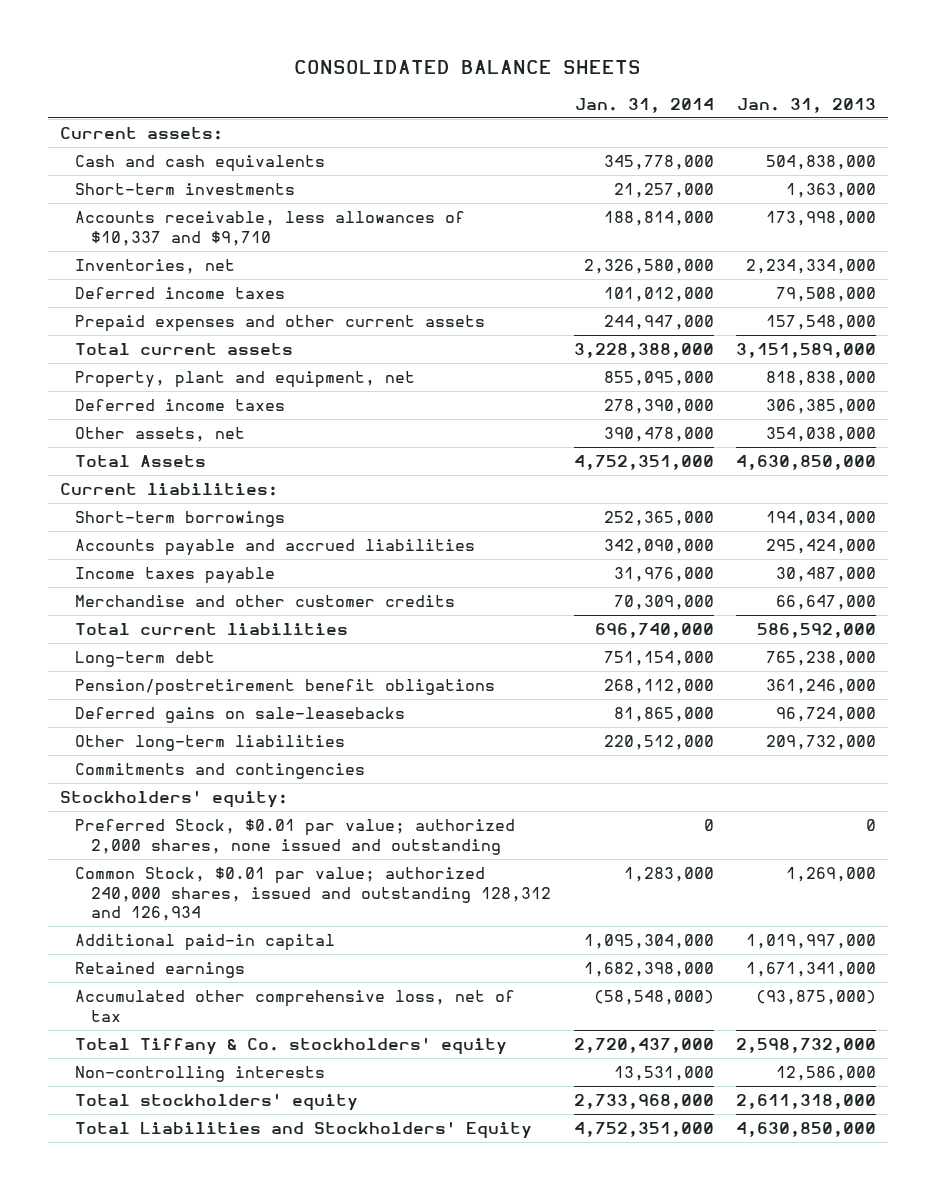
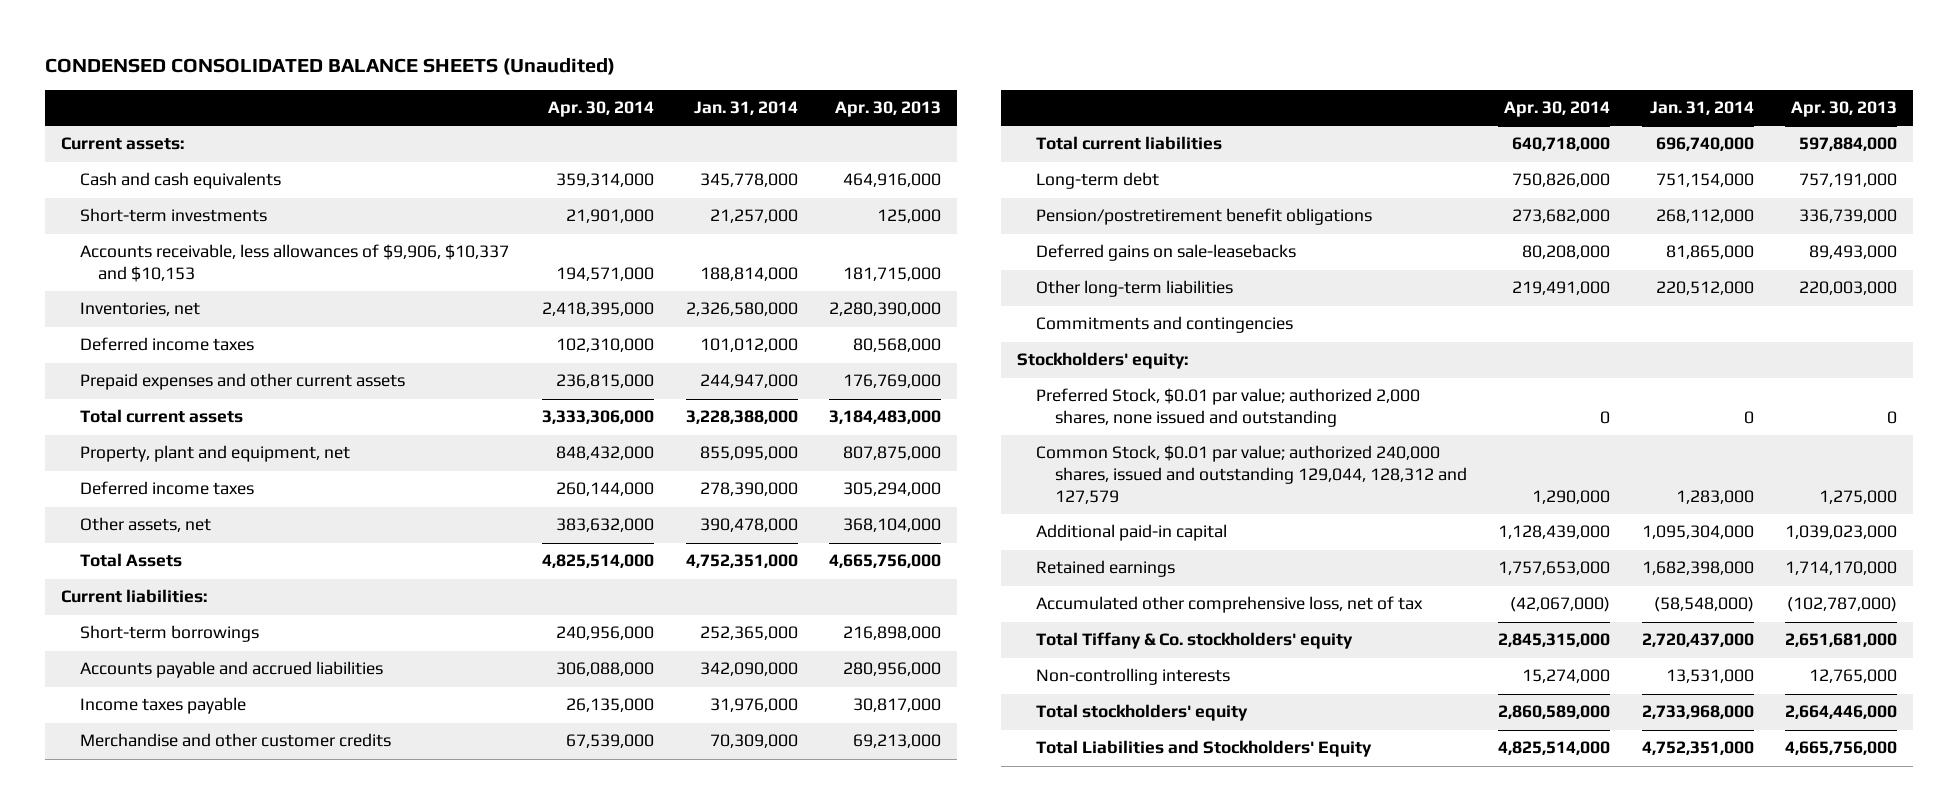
[293,59,641,74] CONSOLIDATED BALANCE SHEETS -> [45,58,616,76] CONDENSED CONSOLIDATED BALANCE SHEETS (Unaudited)
[737,97,877,113] Jan. 31, 2013 -> none
none -> [548,101,655,118] Apr. 30, 2014
none -> [835,101,942,118] Apr. 30, 2013
[75,211,466,246] Accounts receivable, less allowances of $10,337 and $9,710 -> [79,244,509,283] Accounts receivable, less allowances of $9,906, $10,337 and $10,153
[75,867,551,922] Common Stock, $0.01 par value; authorized 240,000 shares, issued and outstanding 128,312 and 126,934 -> [1035,445,1467,505] Common Stock, $0.01 par value; authorized 240,000 shares, issued and outstanding 129,044, 128,312 and 127,579

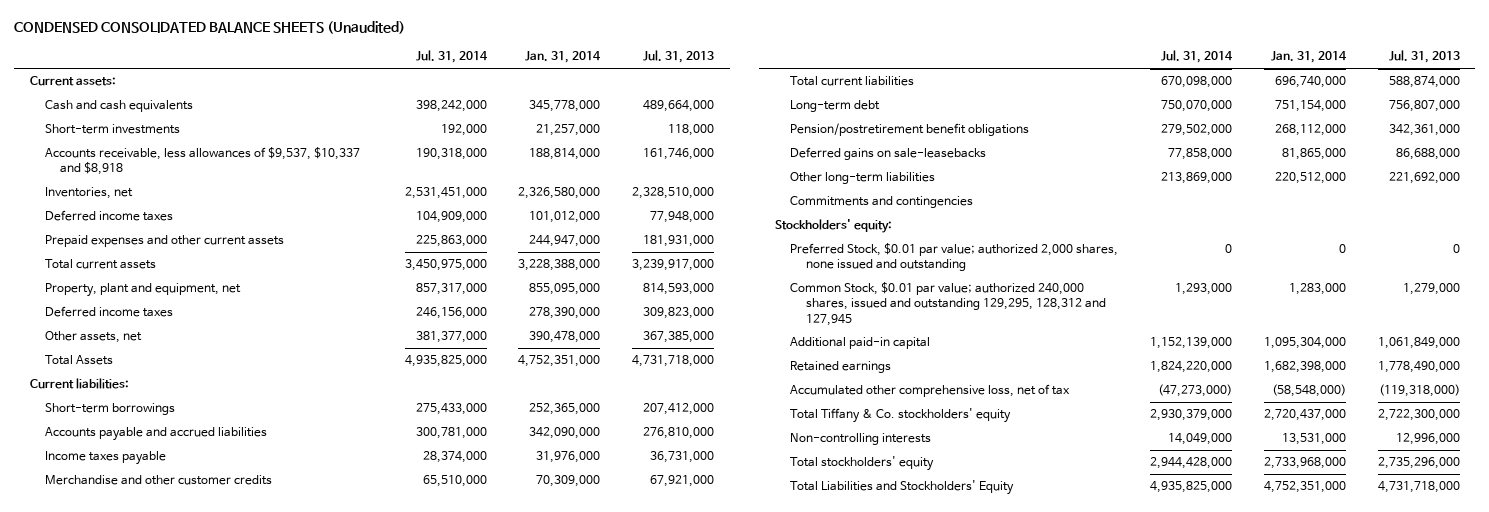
[548,101,655,118] Apr. 30, 2014 -> none
[835,101,942,118] Apr. 30, 2013 -> none
none -> [415,50,488,64] Jul. 31, 2014
none -> [643,50,715,64] Jul. 31, 2013
[79,244,509,283] Accounts receivable, less allowances of $9,906, $10,337 and $10,153 -> [45,147,361,176] Accounts receivable, less allowances of $9,537, $10,337 and $8,918
[1035,445,1467,505] Common Stock, $0.01 par value; authorized 240,000 shares, issued and outstanding 129,044, 128,312 and 127,579 -> [790,282,1106,326] Common Stock, $0.01 par value; authorized 240,000 shares, issued and outstanding 129,295, 128,312 and 127,945

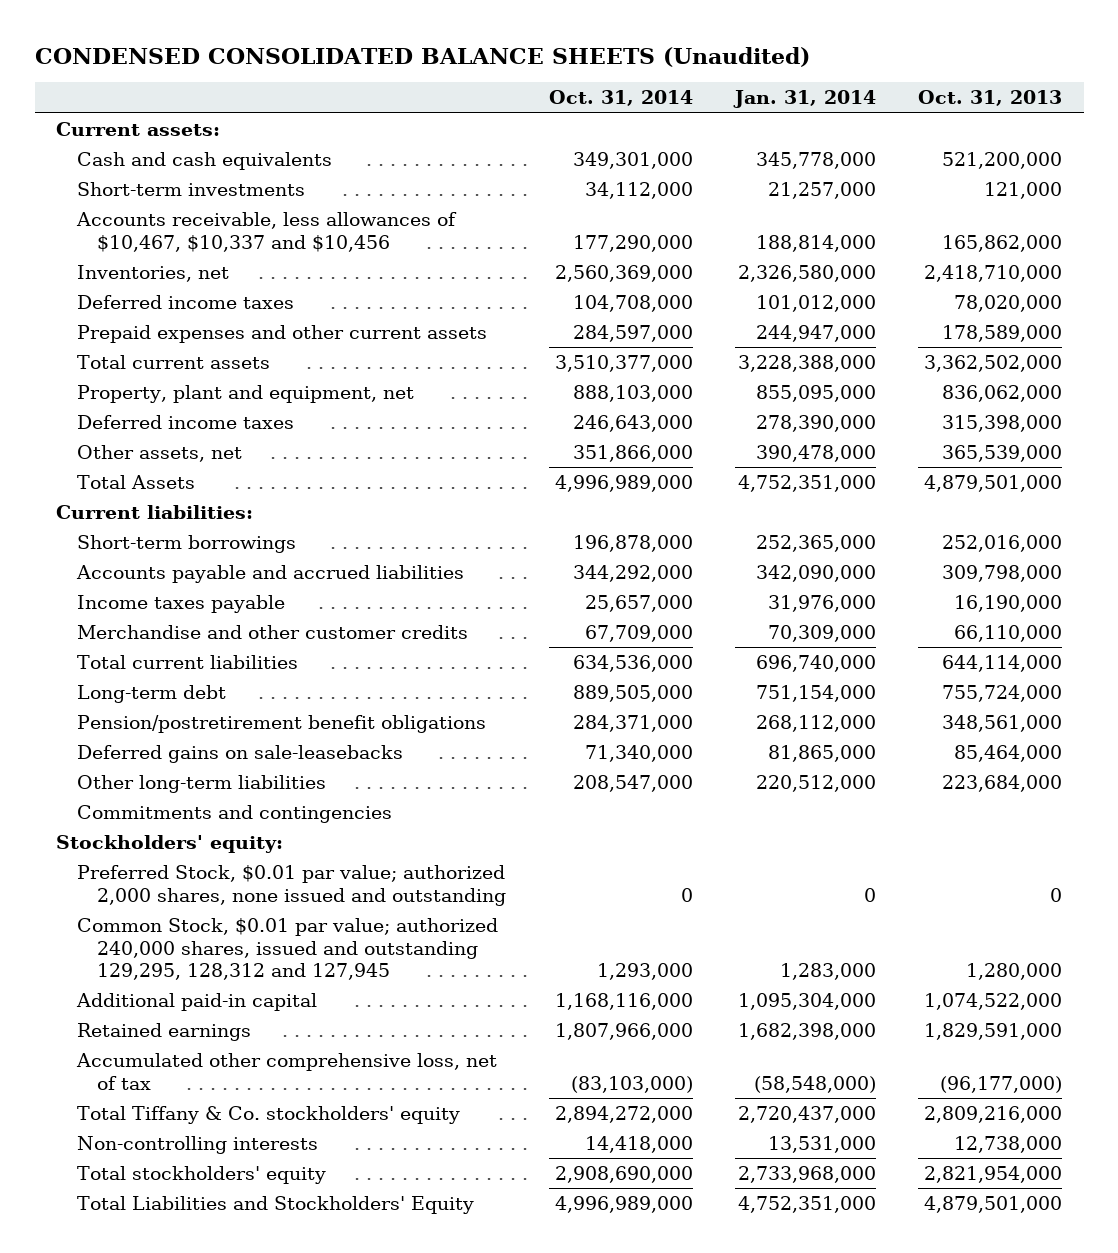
[415,50,488,64] Jul. 31, 2014 -> none
[643,50,715,64] Jul. 31, 2013 -> none
none -> [548,90,693,107] Oct. 31, 2014
none -> [918,90,1063,107] Oct. 31, 2013
[45,147,361,176] Accounts receivable, less allowances of $9,537, $10,337 and $8,918 -> [75,212,457,252] Accounts receivable, less allowances of $10,467, $10,337 and $10,456

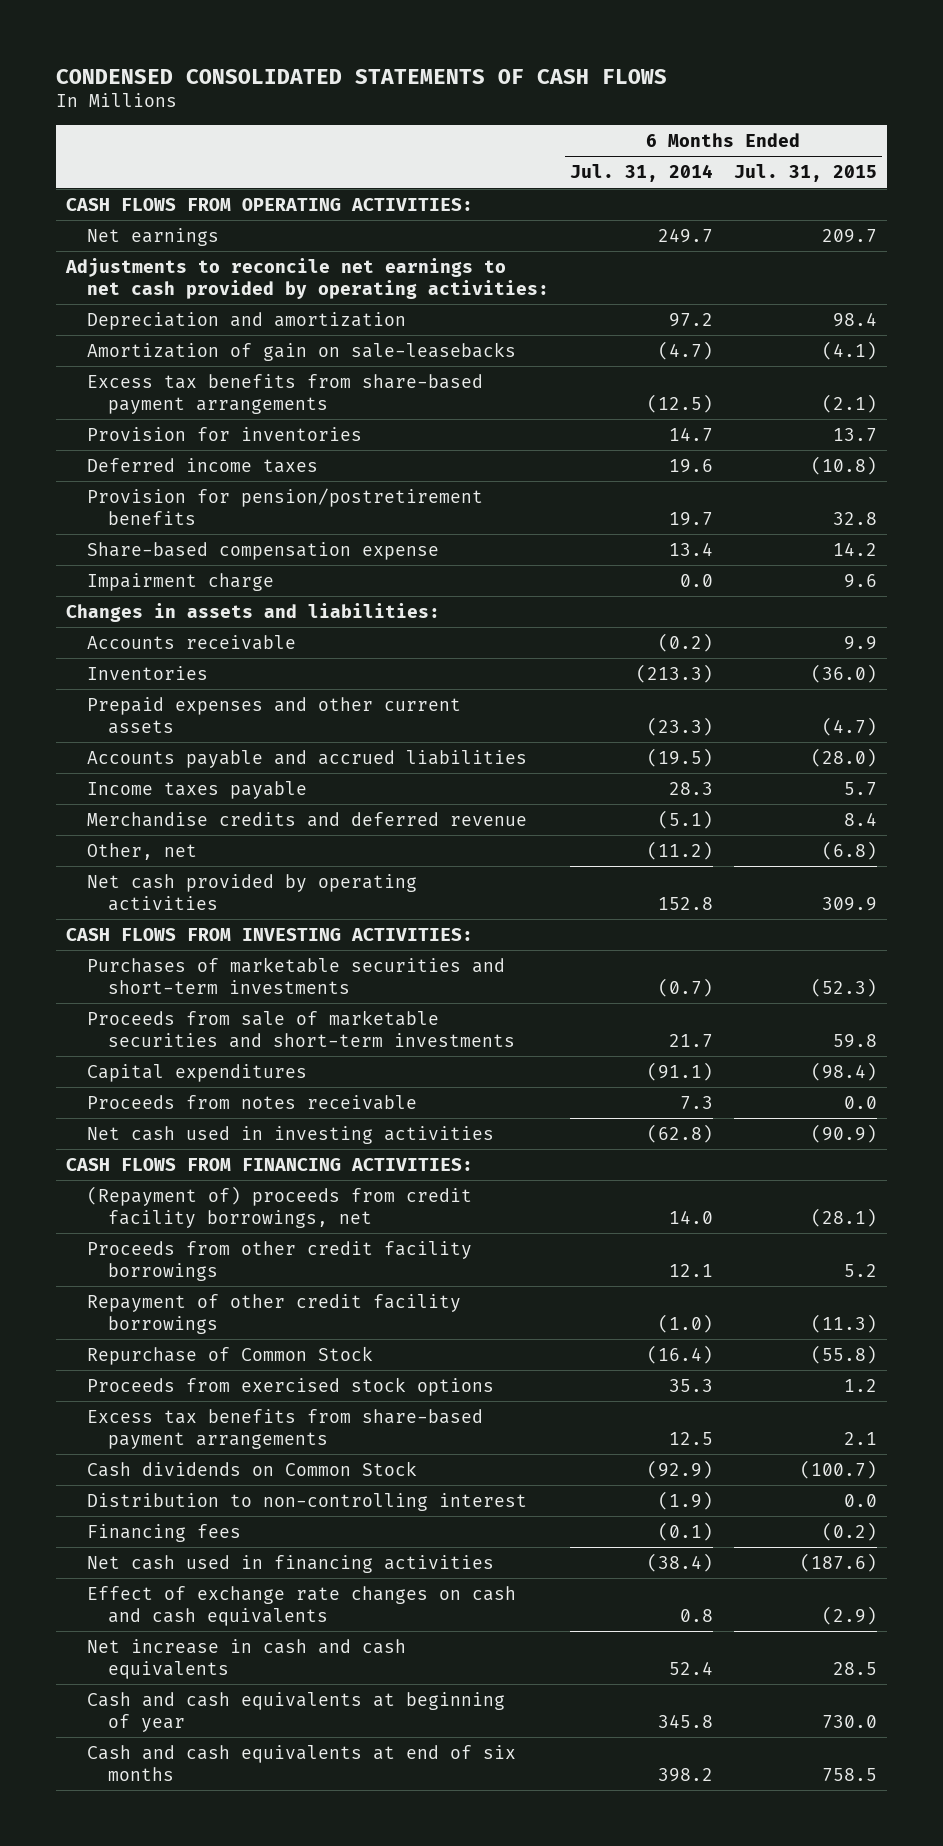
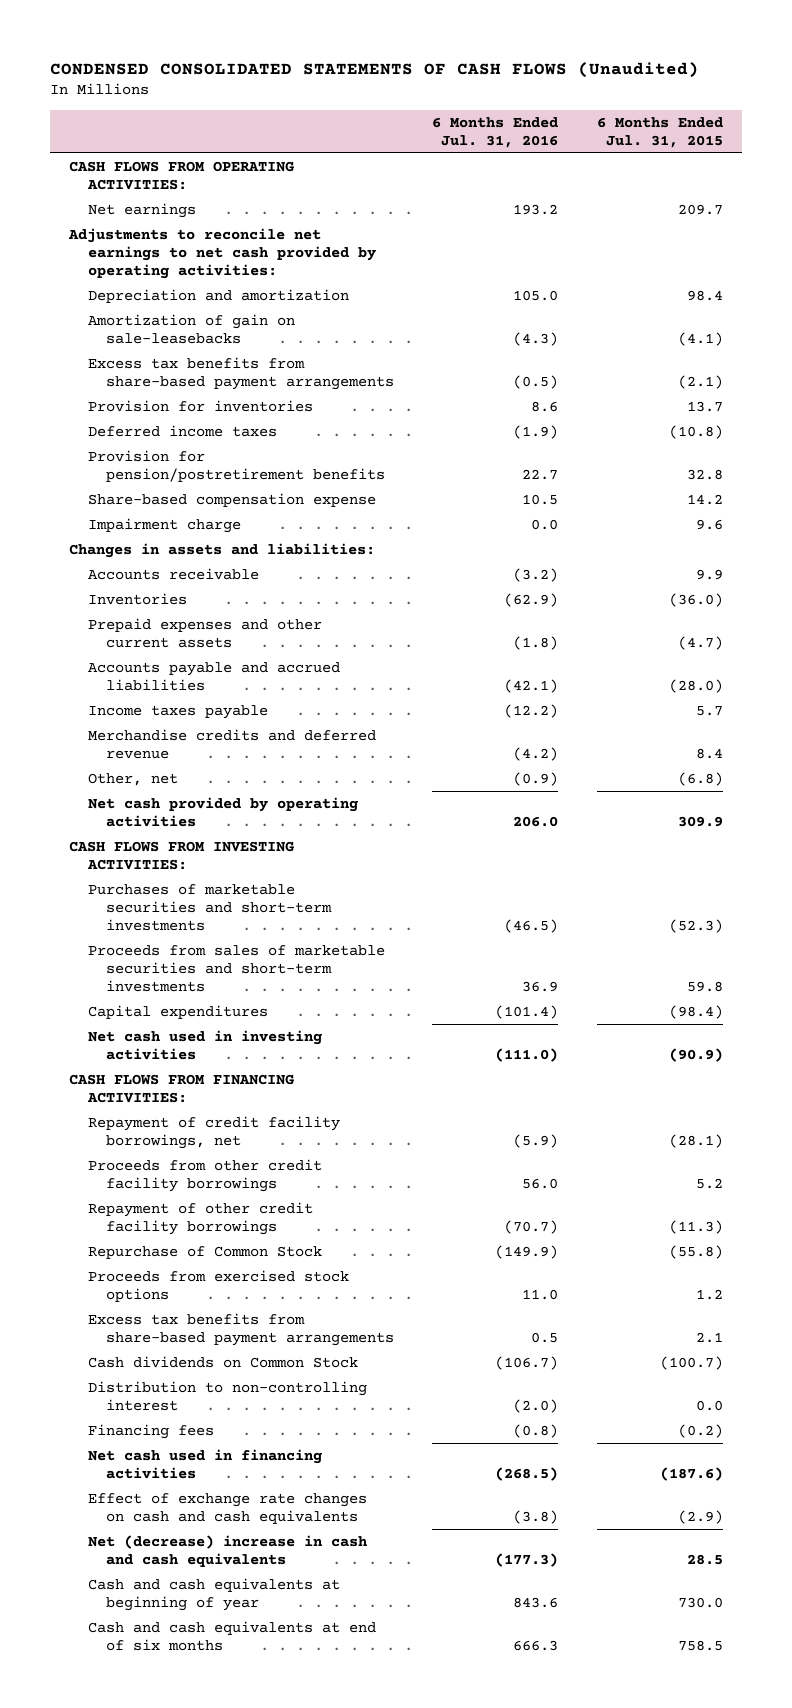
[55,68,667,84] CONDENSED CONSOLIDATED STATEMENTS OF CASH FLOWS -> [49,61,699,78] CONDENSED CONSOLIDATED STATEMENTS OF CASH FLOWS (Unaudited)
[569,164,713,183] Jul. 31, 2014 -> none
none -> [432,116,559,148] 6 Months Ended Jul. 31, 2016
[87,1009,516,1048] Proceeds from sale of marketable securities and short-term investments -> [87,944,385,993] Proceeds from sales of marketable securities and short-term investments
[87,1094,418,1110] Proceeds from notes receivable -> none
[87,1185,473,1228] (Repayment of) proceeds from credit facility borrowings, net -> [87,1115,340,1150] Repayment of credit facility borrowings, net
[87,1638,407,1679] Net increase in cash and cash equivalents -> [87,1534,367,1568] Net (decrease) increase in cash and cash equivalents

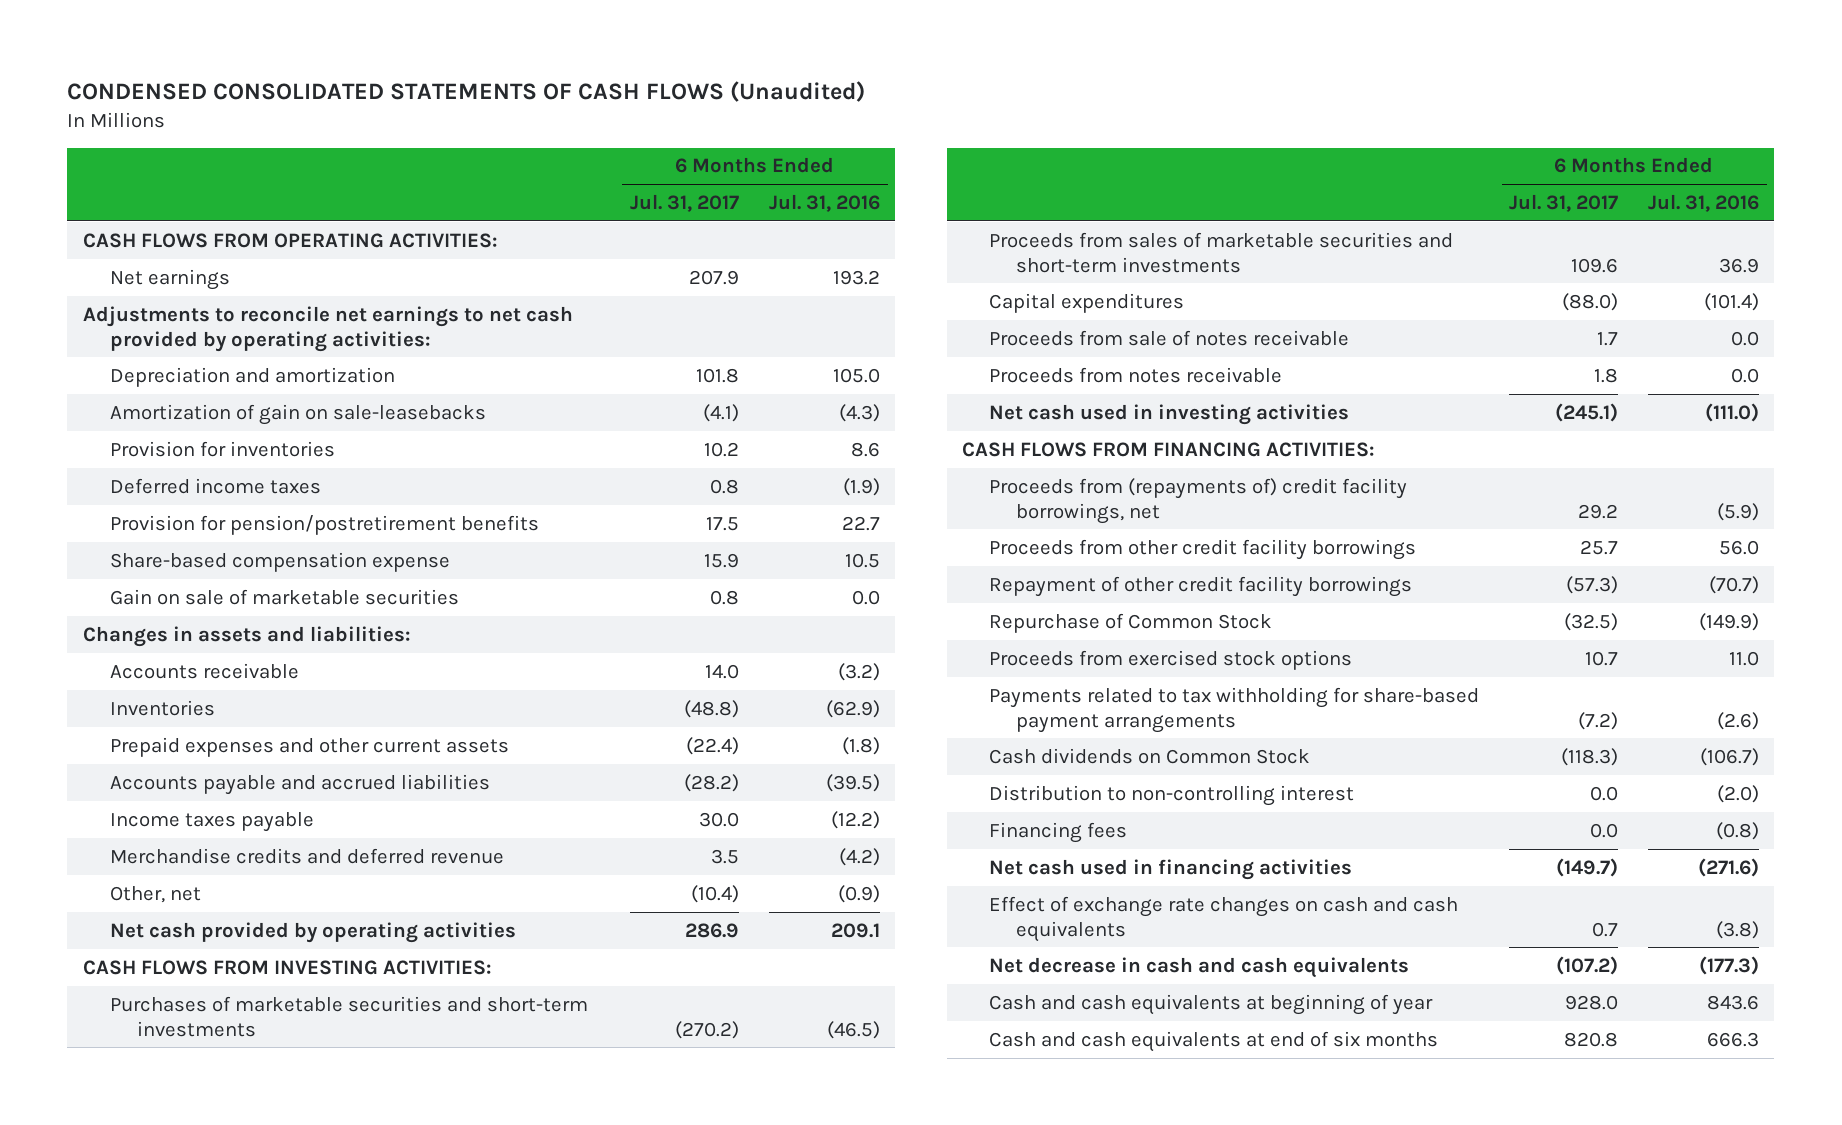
[596,116,723,148] 6 Months Ended Jul. 31, 2015 -> none
none -> [629,193,739,212] Jul. 31, 2017
[87,356,395,391] Excess tax benefits from share-based payment arrangements -> none
[87,517,241,533] Impairment charge -> none
none -> [109,588,459,605] Gain on sale of marketable securities
[504,679,559,694] (42.1) -> [826,773,881,792] (39.5)
[513,816,559,828] 206.0 -> [831,922,881,938] 209.1
none -> [988,329,1349,346] Proceeds from sale of notes receivable
none -> [988,366,1282,383] Proceeds from notes receivable
[87,1115,340,1150] Repayment of credit facility borrowings, net -> [988,477,1407,524] Proceeds from (repayments of) credit facility borrowings, net
[87,1312,395,1347] Excess tax benefits from share-based payment arrangements -> none
none -> [988,686,1479,733] Payments related to tax withholding for share-based payment arrangements
[495,1467,559,1482] (268.5) -> [1698,857,1760,877] (271.6)
[87,1534,367,1568] Net (decrease) increase in cash and cash equivalents -> [988,956,1409,978] Net decrease in cash and cash equivalents

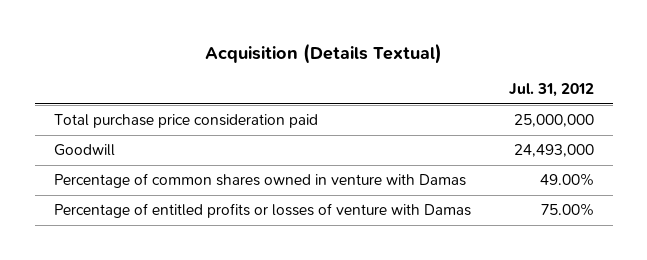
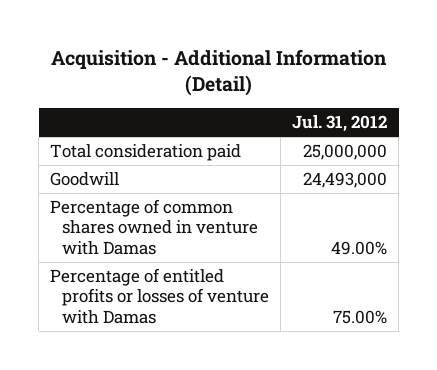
[204,42,442,64] Acquisition (Details Textual) -> [50,48,387,96] Acquisition - Additional Information (Detail)
[53,114,318,129] Total purchase price consideration paid -> [50,144,242,162] Total consideration paid

